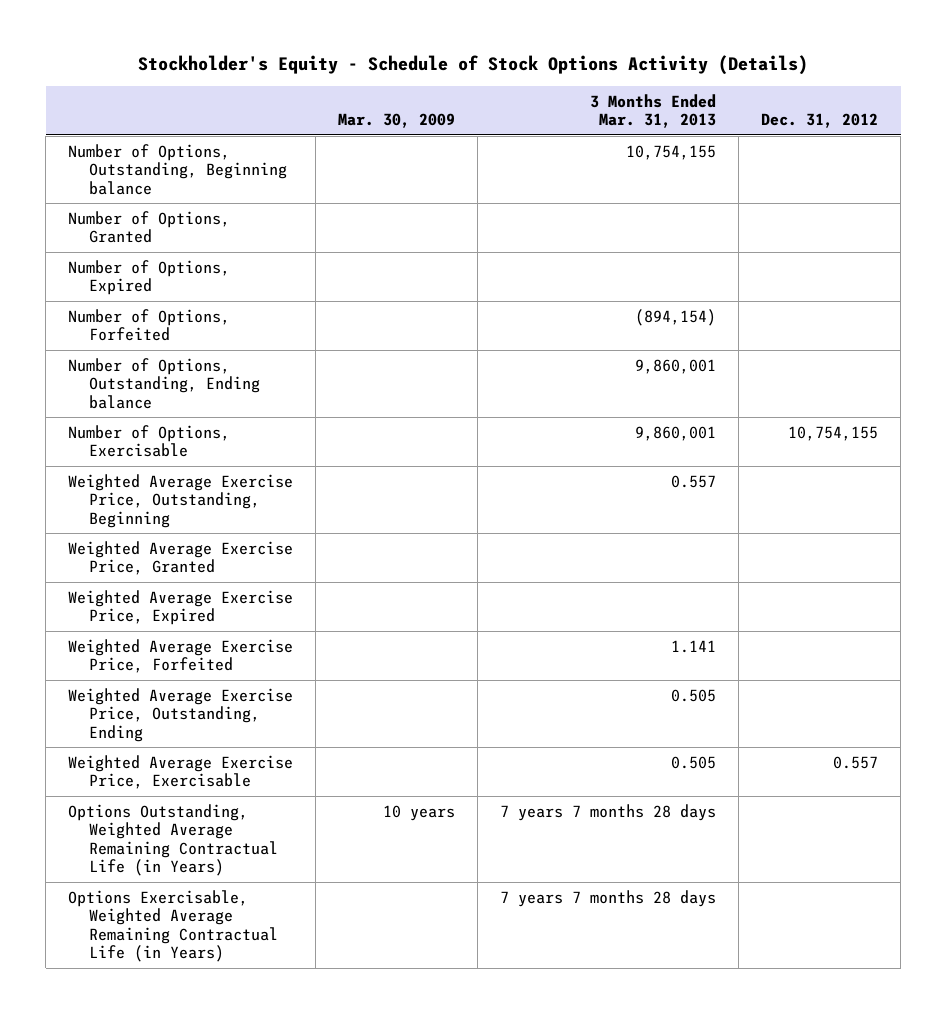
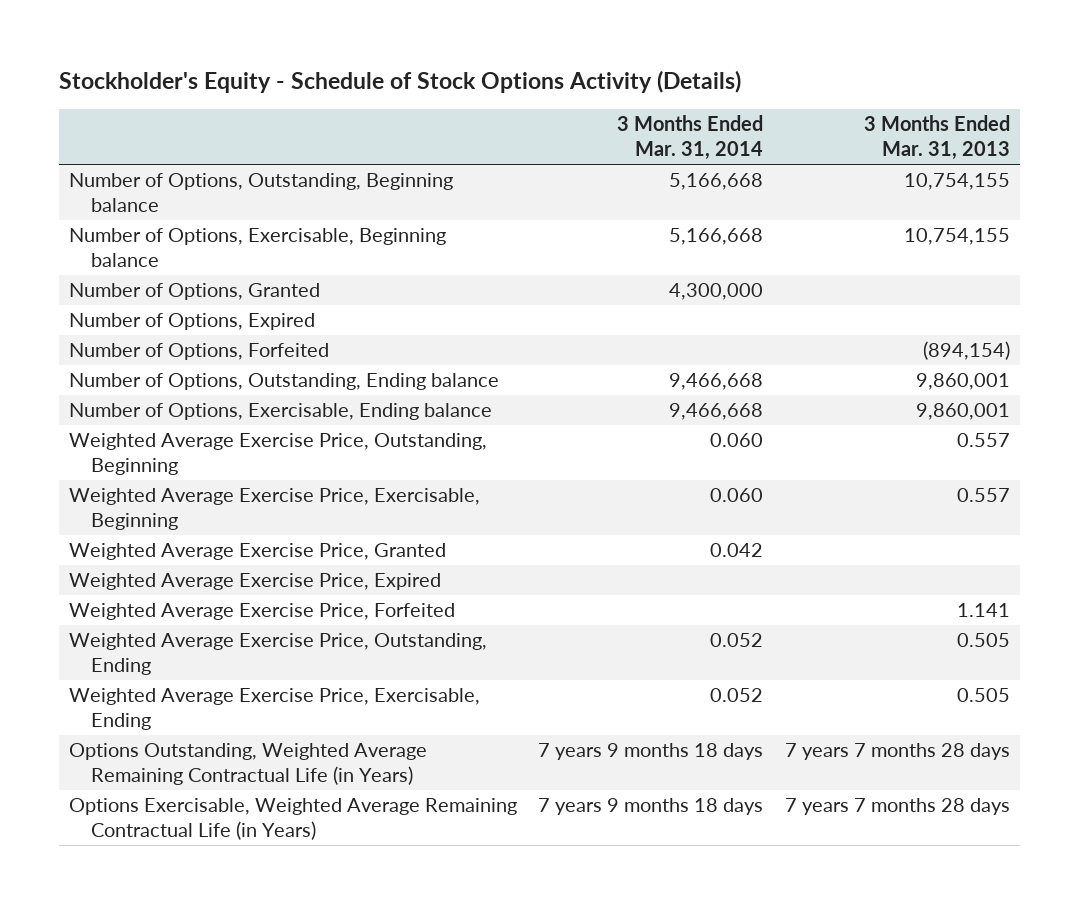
[338,113,456,129] Mar. 30, 2009 -> none
[761,113,879,129] Dec. 31, 2012 -> none
none -> [617,114,764,161] 3 Months Ended Mar. 31, 2014
none -> [69,228,447,268] Number of Options, Exercisable, Beginning balance
[68,424,231,458] Number of Options, Exercisable -> [69,403,493,421] Number of Options, Exercisable, Ending balance
none -> [69,488,481,531] Weighted Average Exercise Price, Exercisable, Beginning
[68,754,294,790] Weighted Average Exercise Price, Exercisable -> [69,688,481,731] Weighted Average Exercise Price, Exercisable, Ending

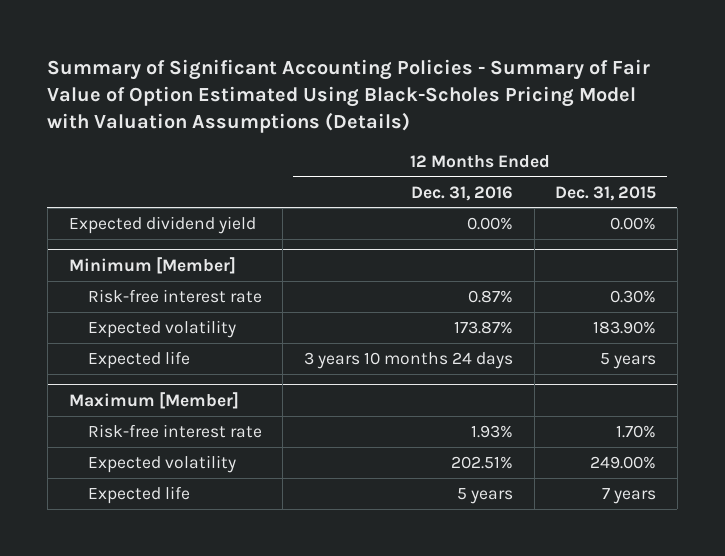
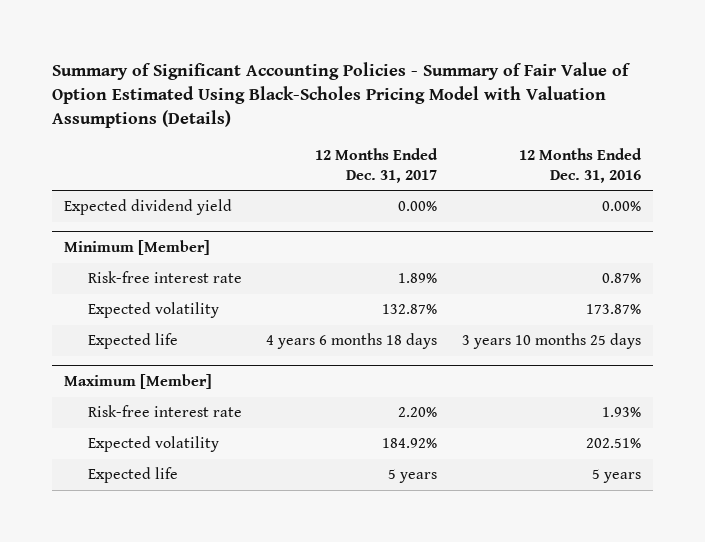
[555,185,657,201] Dec. 31, 2015 -> none
none -> [315,147,439,183] 12 Months Ended Dec. 31, 2017
[303,351,513,369] 3 years 10 months 24 days -> [461,333,641,350] 3 years 10 months 25 days

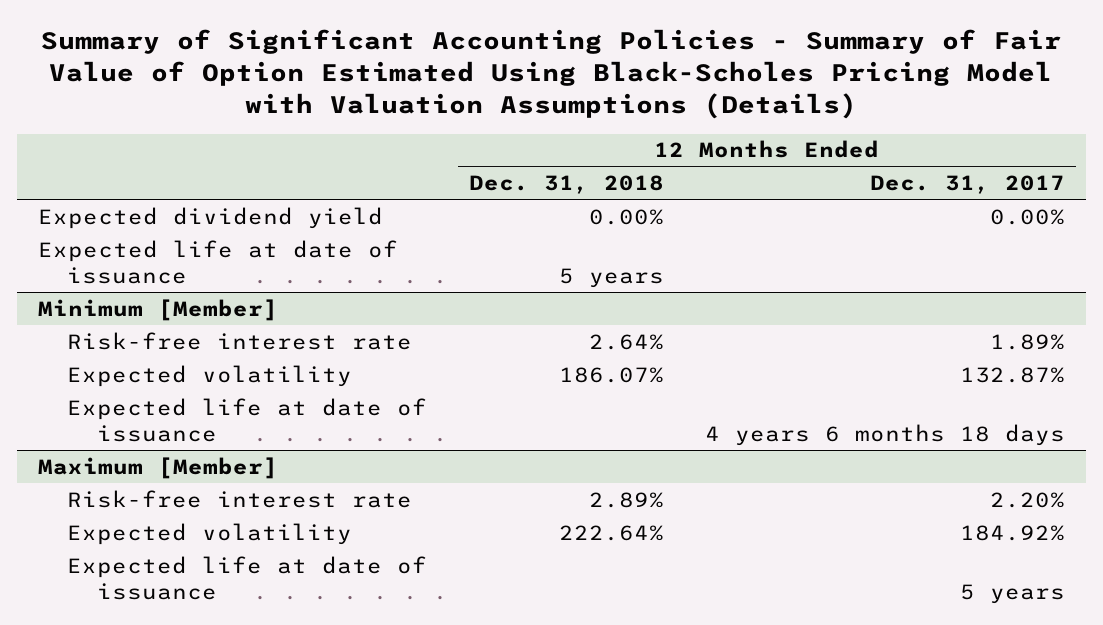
[518,147,642,183] 12 Months Ended Dec. 31, 2016 -> none
none -> [468,175,664,195] Dec. 31, 2018
none -> [37,239,398,285] Expected life at date of issuance
[87,333,178,350] Expected life -> [67,397,428,443] Expected life at date of issuance
[87,467,178,484] Expected life -> [67,555,428,601] Expected life at date of issuance

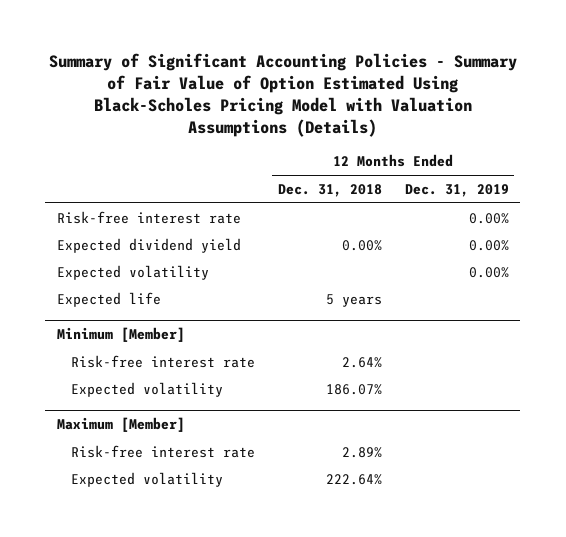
[870,175,1066,195] Dec. 31, 2017 -> none
none -> [404,183,509,197] Dec. 31, 2019
none -> [56,210,241,224] Risk-free interest rate
none -> [56,264,209,280] Expected volatility
[37,239,398,285] Expected life at date of issuance -> [56,291,161,307] Expected life
[67,397,428,443] Expected life at date of issuance -> none
[67,555,428,601] Expected life at date of issuance -> none

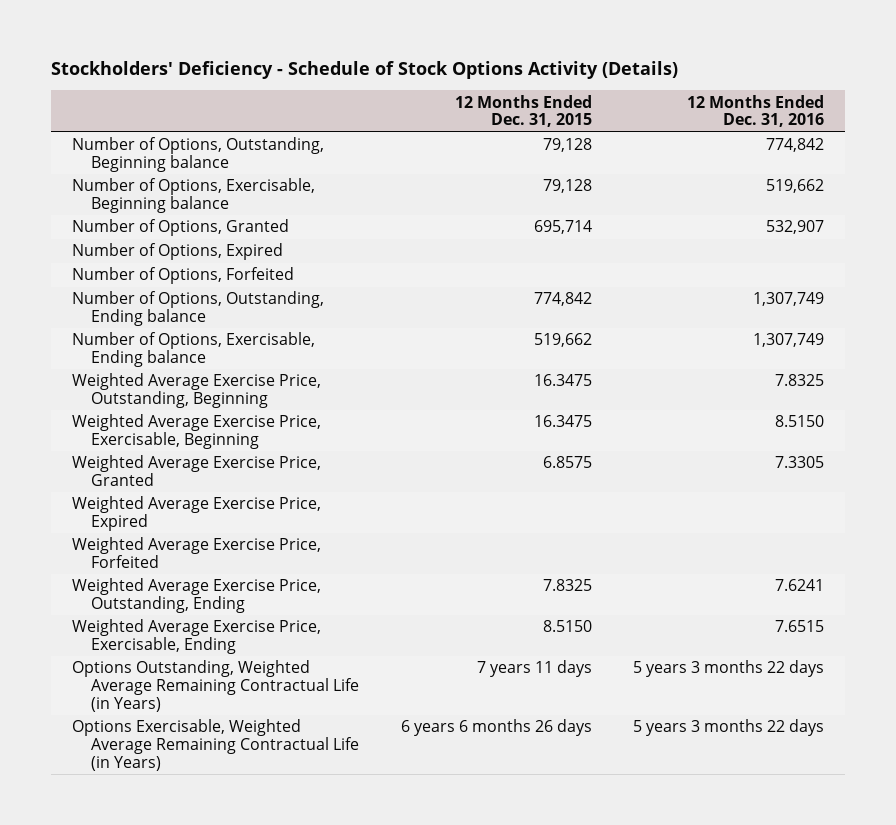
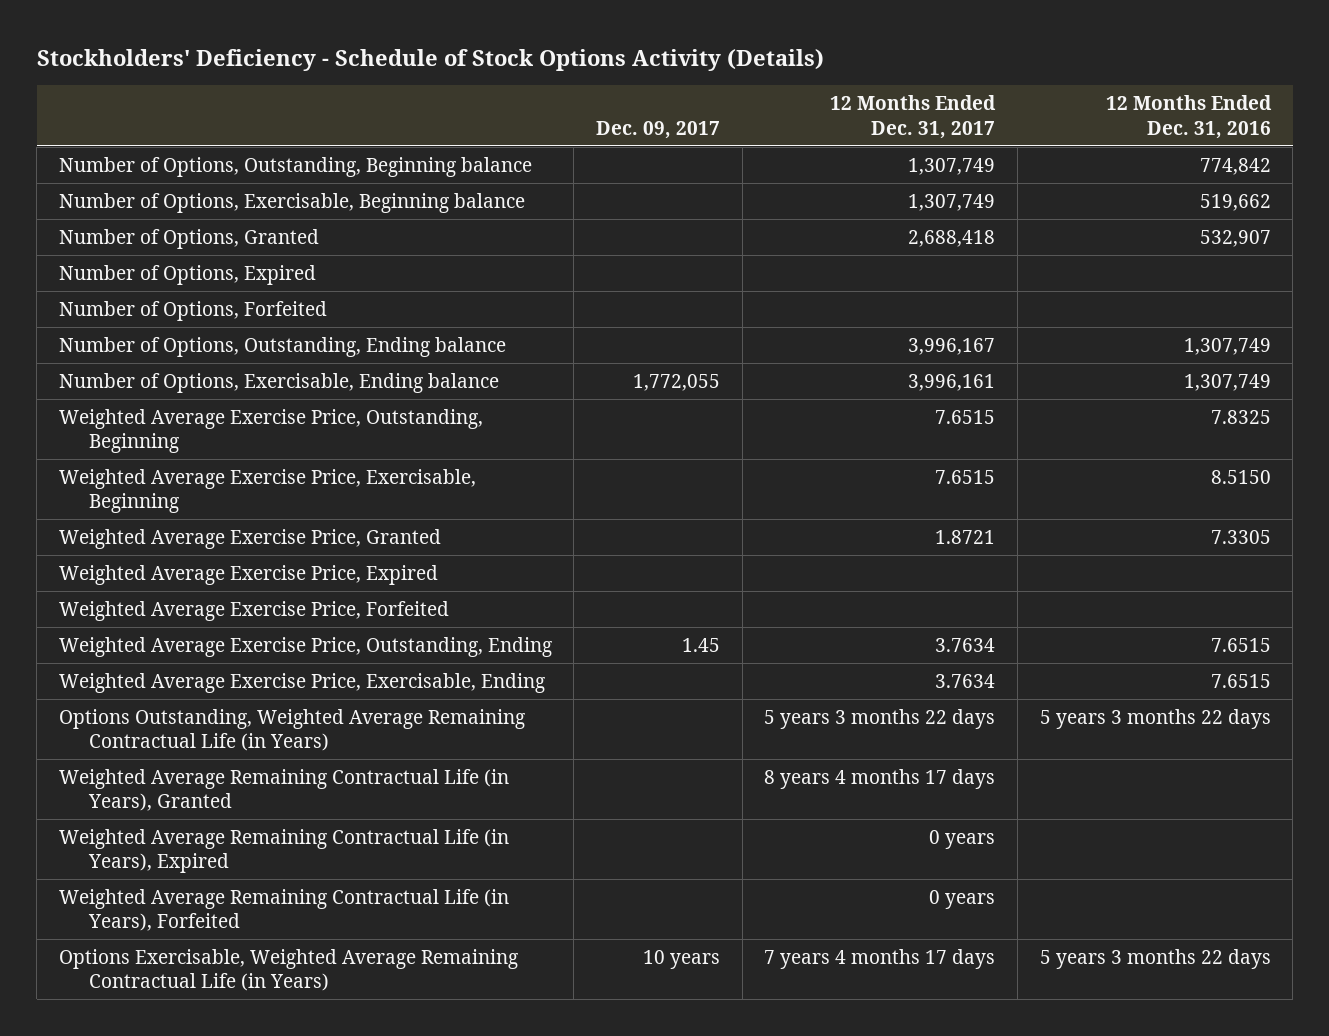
[454,94,592,128] 12 Months Ended Dec. 31, 2015 -> none
none -> [596,120,721,139] Dec. 09, 2017
none -> [830,95,997,139] 12 Months Ended Dec. 31, 2017
[775,579,825,592] 7.6241 -> [1210,637,1271,652] 7.6515
none -> [58,768,509,812] Weighted Average Remaining Contractual Life (in Years), Granted
none -> [58,828,509,874] Weighted Average Remaining Contractual Life (in Years), Expired
none -> [58,888,509,932] Weighted Average Remaining Contractual Life (in Years), Forfeited

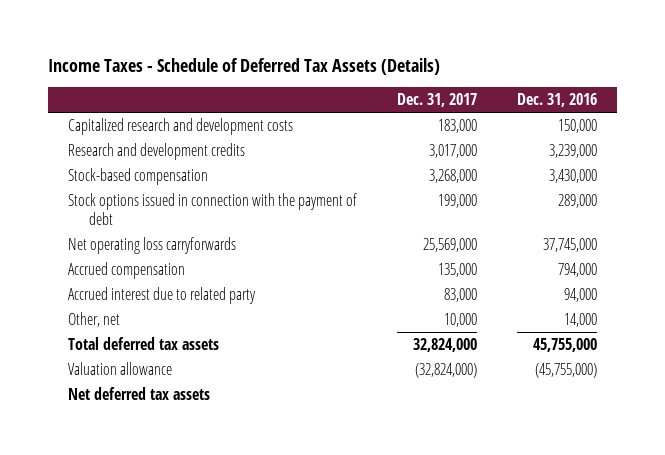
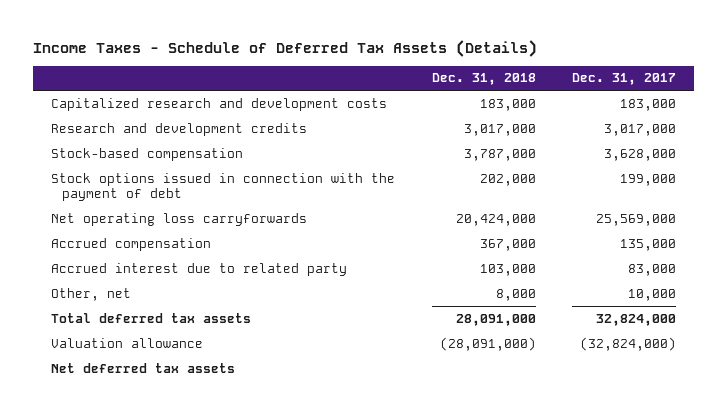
[516,93,597,108] Dec. 31, 2016 -> none
none -> [431,73,536,86] Dec. 31, 2018
[428,168,477,183] 3,268,000 -> [604,148,677,161] 3,628,000

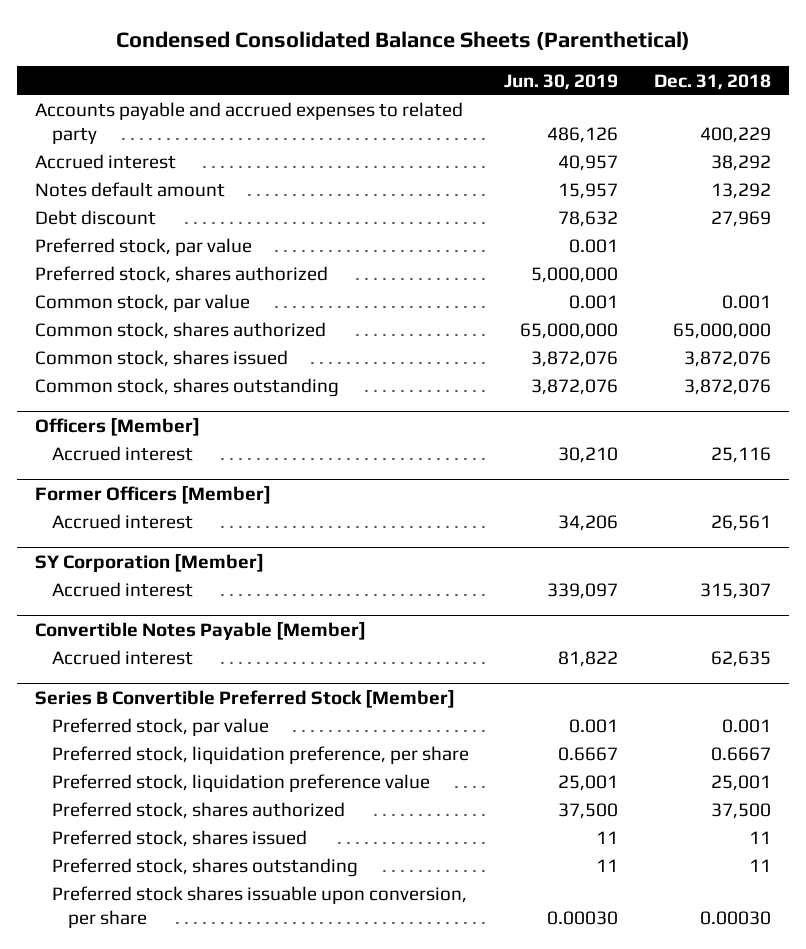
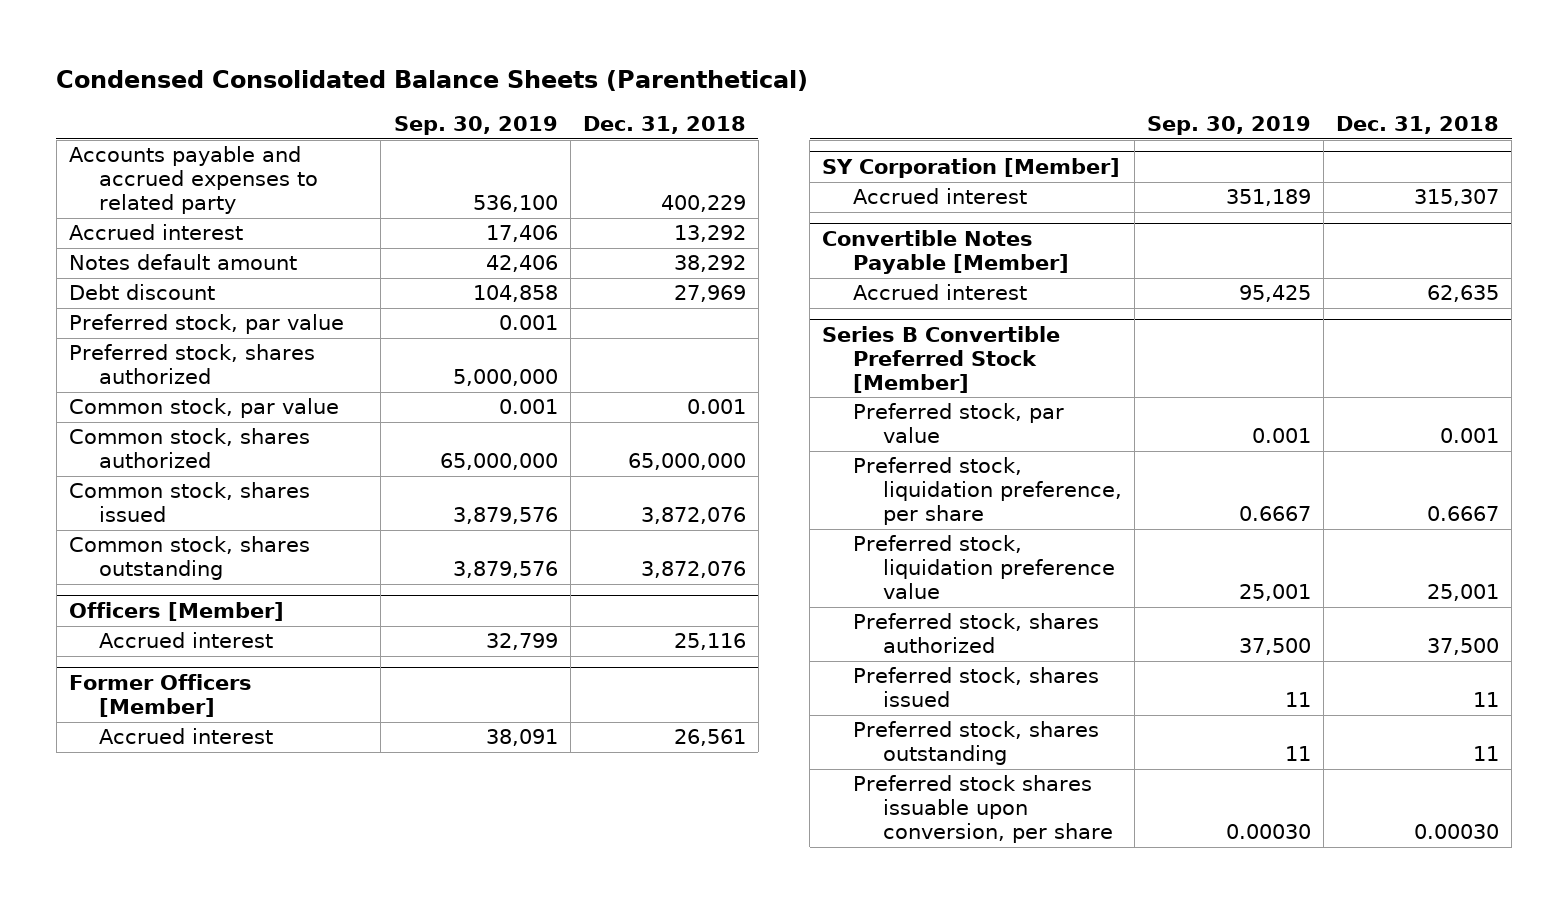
[504,73,619,90] Jun. 30, 2019 -> none
none -> [393,116,558,136] Sep. 30, 2019
[710,155,771,172] 38,292 -> [673,225,746,243] 13,292
[710,183,771,200] 13,292 -> [673,255,746,273] 38,292

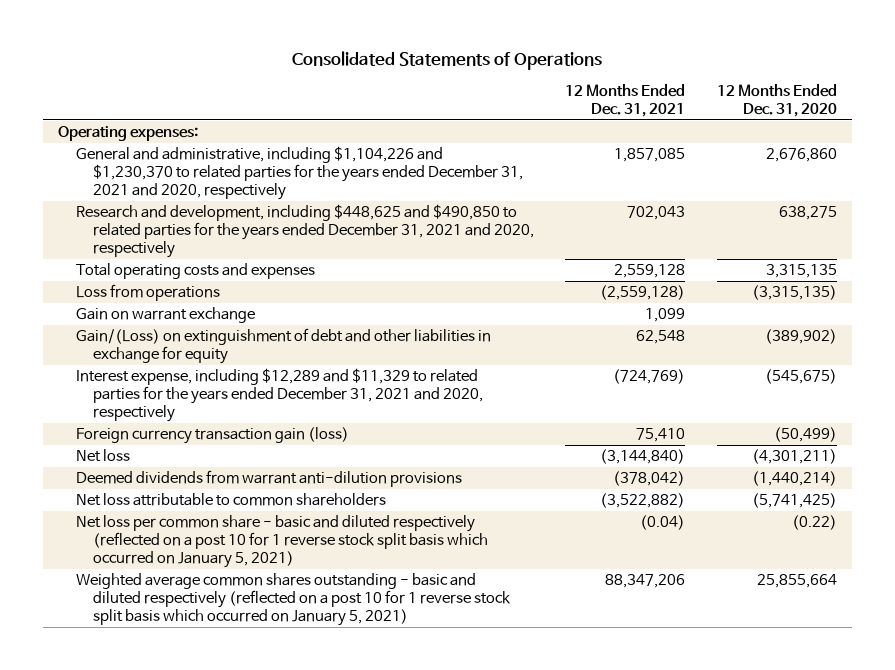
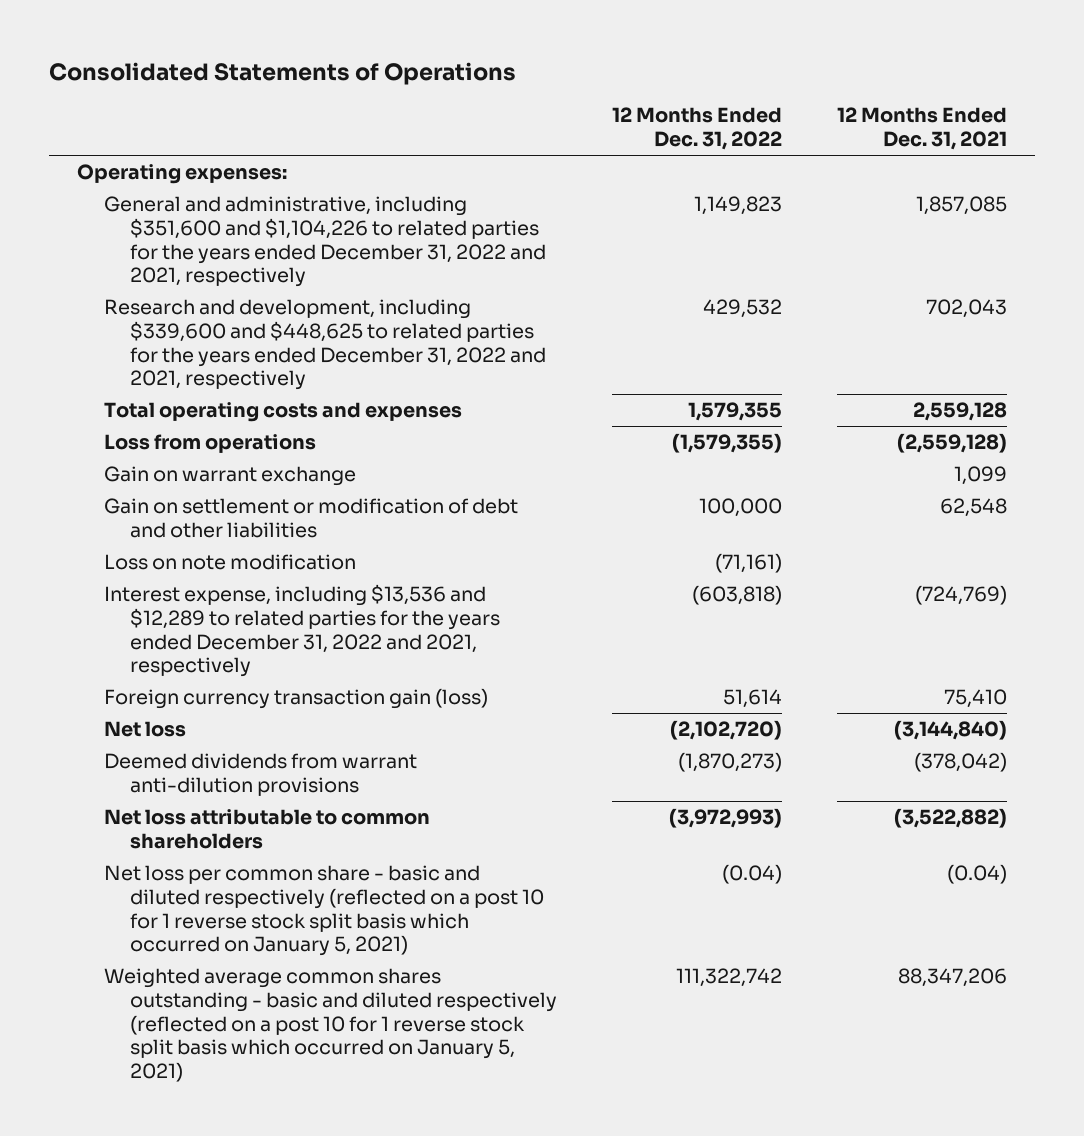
[716,84,837,118] 12 Months Ended Dec. 31, 2020 -> none
none -> [612,107,783,150] 12 Months Ended Dec. 31, 2022
[75,146,524,201] General and administrative, including $1,104,226 and $1,230,370 to related parties for the years ended December 31, 2021 and 2020, respectively -> [103,196,547,288] General and administrative, including $351,600 and $1,104,226 to related parties for the years ended December 31, 2022 and 2021, respectively
[75,204,535,259] Research and development, including $448,625 and $490,850 to related parties for the years ended December 31, 2021 and 2020, respectively -> [103,299,547,391] Research and development, including $339,600 and $448,625 to related parties for the years ended December 31, 2022 and 2021, respectively
[75,328,491,365] Gain/(Loss) on extinguishment of debt and other liabilities in exchange for equity -> [103,498,518,538] Gain on settlement or modification of debt and other liabilities
none -> [103,554,356,571] Loss on note modification
[75,368,484,423] Interest expense, including $12,289 and $11,329 to related parties for the years ended December 31, 2021 and 2020, respectively -> [103,584,501,678] Interest expense, including $13,536 and $12,289 to related parties for the years ended December 31, 2022 and 2021, respectively

